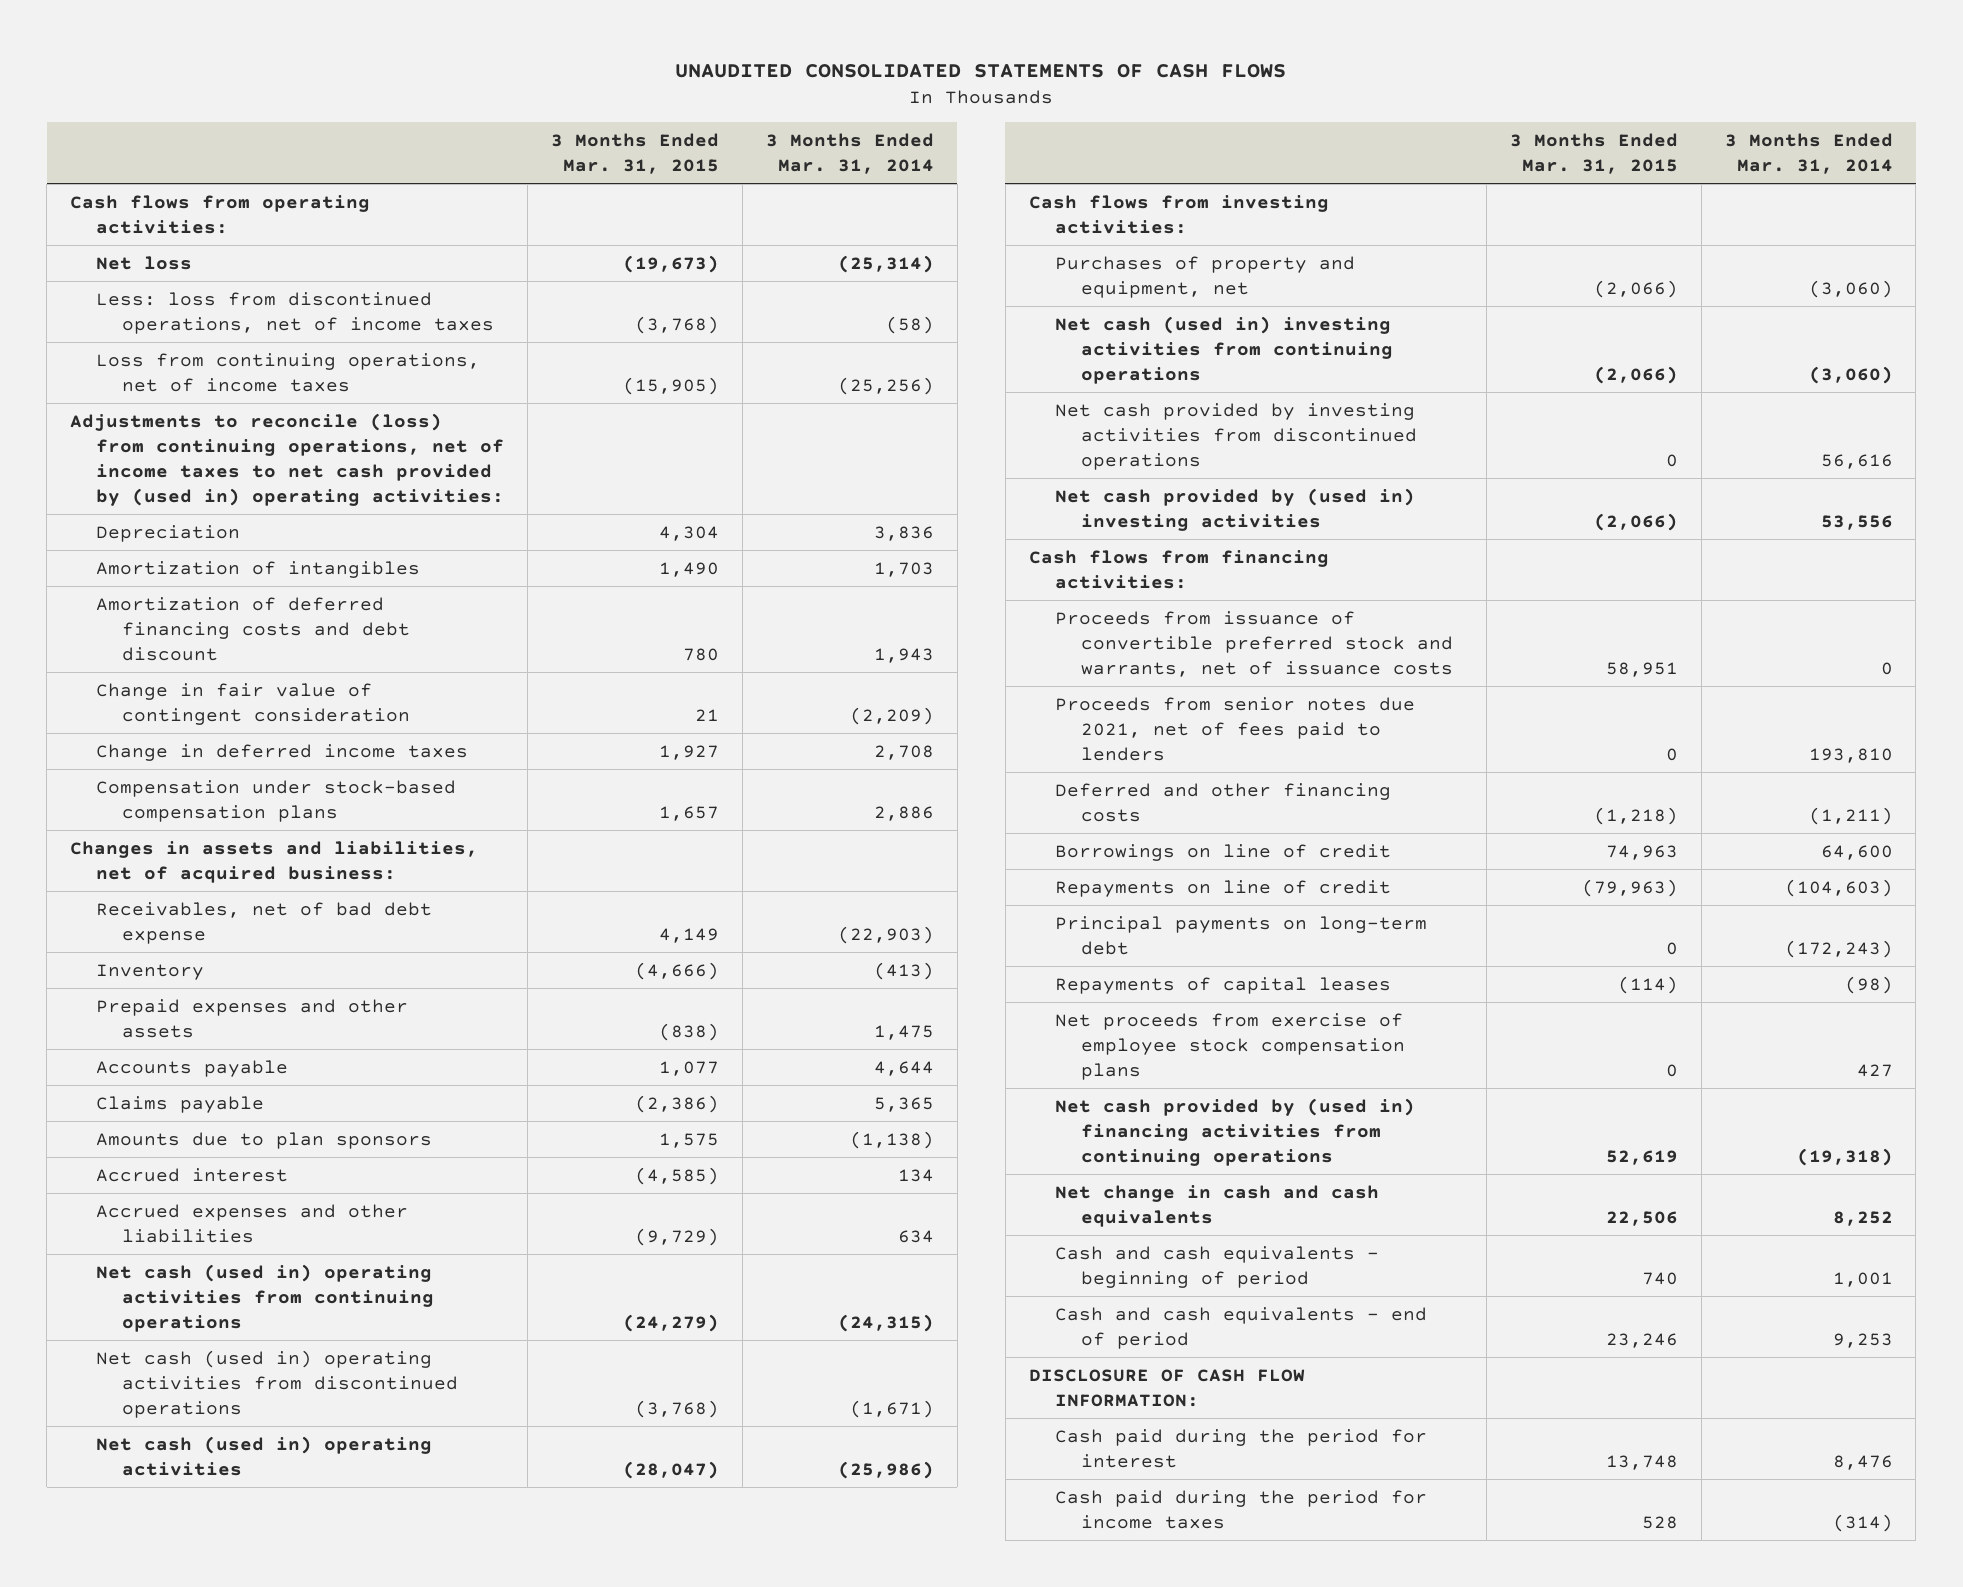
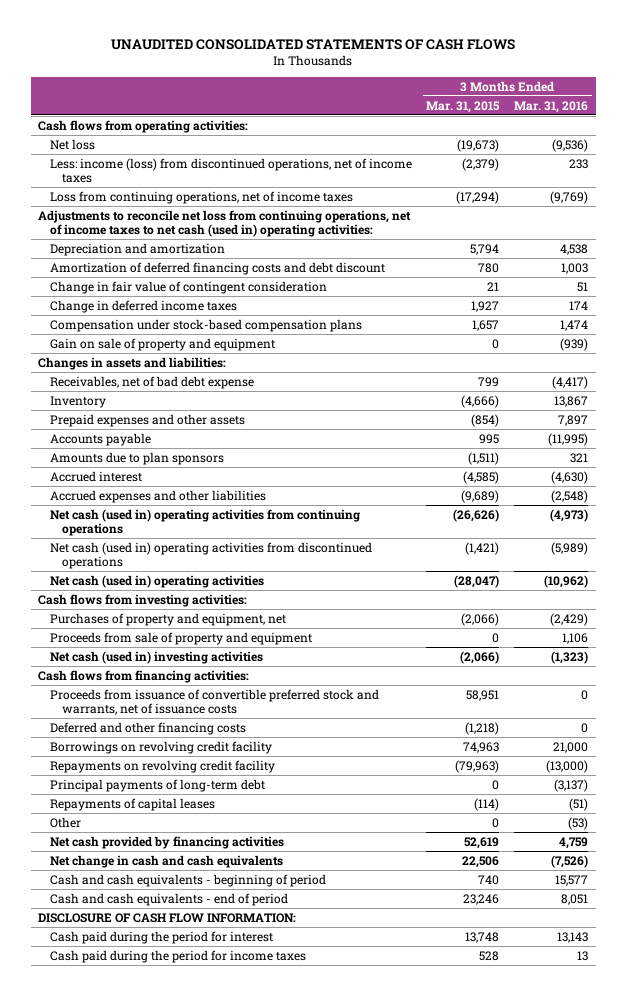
[765,132,934,174] 3 Months Ended Mar. 31, 2014 -> none
none -> [514,100,589,113] Mar. 31, 2016
[96,560,421,578] Amortization of intangibles -> none
[96,291,495,334] Less: loss from discontinued operations, net of income taxes -> [49,157,412,183] Less: income (loss) from discontinued operations, net of income taxes
[634,315,719,334] (3,768) -> [462,157,500,171] (2,379)
[622,376,719,395] (15,905) -> [456,190,500,204] (17,294)
[69,412,505,506] Adjustments to reconcile (loss) from continuing operations, net of income taxes to net cash provided by (used in) operating activities: -> [37,209,411,237] Adjustments to reconcile net loss from continuing operations, net of income taxes to net cash (used in) operating activities:
[96,524,241,542] Depreciation -> [49,242,225,256] Depreciation and amortization
[658,525,719,541] 4,304 -> [470,243,500,255] 5,794
none -> [49,337,275,351] Gain on sale of property and equipment
[69,840,478,883] Changes in assets and liabilities, net of acquired business: -> [37,356,226,370] Changes in assets and liabilities:
[658,927,719,943] 4,149 -> [478,376,500,387] 799
[96,1095,265,1113] Claims payable -> none
[658,1022,719,1041] (838) -> [471,413,500,427] (854)
[658,1060,719,1076] 1,077 -> [479,433,500,444] 995
[658,1132,719,1148] 1,575 -> [468,451,500,465] (1,511)
[634,1227,719,1246] (9,729) -> [461,489,500,503] (9,689)
[622,1313,719,1332] (24,279) -> [453,508,500,522] (26,626)
[634,1399,719,1418] (3,768) -> [465,541,500,555] (1,421)
[1055,315,1394,384] Net cash (used in) investing activities from continuing operations -> none
[1055,402,1418,470] Net cash provided by investing activities from discontinued operations -> none
none -> [49,631,312,645] Proceeds from sale of property and equipment
[1055,487,1416,531] Net cash provided by (used in) investing activities -> [49,650,263,664] Net cash (used in) investing activities
[1055,696,1416,761] Proceeds from senior notes due 2021, net of fees paid to lenders -> none
[1055,843,1392,861] Borrowings on line of credit -> [49,740,272,754] Borrowings on revolving credit facility
[1055,879,1392,897] Repayments on line of credit -> [49,759,275,773] Repayments on revolving credit facility
[1055,915,1428,955] Principal payments on long-term debt -> [49,778,265,792] Principal payments of long-term debt
[1055,1012,1406,1080] Net proceeds from exercise of employee stock compensation plans -> none
none -> [49,816,81,828] Other
[1055,1097,1416,1166] Net cash provided by (used in) financing activities from continuing operations -> [49,835,284,849] Net cash provided by financing activities

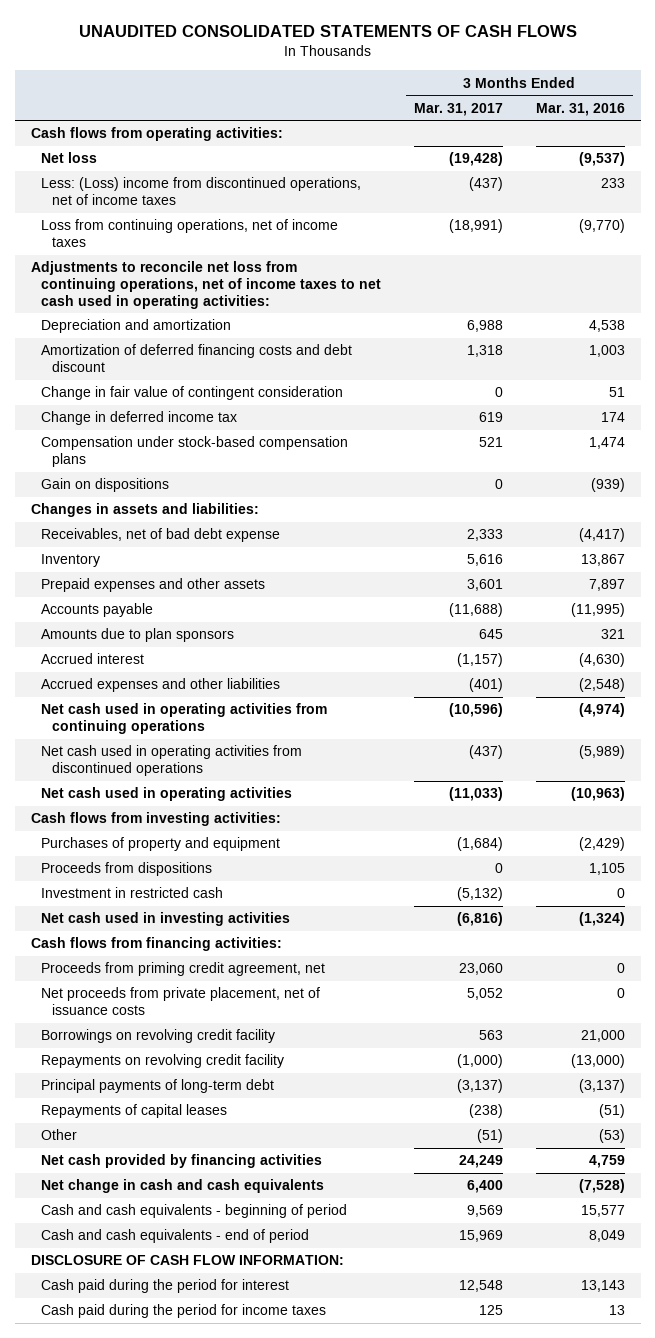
[426,100,501,113] Mar. 31, 2015 -> none
none -> [413,102,503,116] Mar. 31, 2017
[552,138,589,152] (9,536) -> [578,152,625,167] (9,537)
[49,157,412,183] Less: income (loss) from discontinued operations, net of income taxes -> [41,177,362,206] Less: (Loss) income from discontinued operations, net of income taxes
[550,190,589,204] (9,769) -> [578,219,625,234] (9,770)
[37,209,411,237] Adjustments to reconcile net loss from continuing operations, net of income taxes to net cash (used in) operating activities: -> [30,261,382,309] Adjustments to reconcile net loss from continuing operations, net of income taxes to net cash used in operating activities:
[49,299,237,313] Change in deferred income taxes -> [41,411,238,426] Change in deferred income tax
[49,337,275,351] Gain on sale of property and equipment -> [41,478,170,493] Gain on dispositions
[49,508,360,536] Net cash (used in) operating activities from continuing operations -> [41,703,328,735] Net cash used in operating activities from continuing operations
[550,508,589,522] (4,973) -> [578,703,625,718] (4,974)
[49,541,372,569] Net cash (used in) operating activities from discontinued operations -> [41,745,303,777] Net cash used in operating activities from discontinued operations
[49,574,264,588] Net cash (used in) operating activities -> [41,787,293,802] Net cash used in operating activities
[544,574,589,588] (10,962) -> [570,787,625,802] (10,963)
[49,612,286,626] Purchases of property and equipment, net -> [41,837,281,852] Purchases of property and equipment
[49,631,312,645] Proceeds from sale of property and equipment -> [41,862,213,877] Proceeds from dispositions
[562,632,589,644] 1,106 -> [588,863,625,876] 1,105
none -> [41,887,224,899] Investment in restricted cash
[49,650,263,664] Net cash (used in) investing activities -> [41,912,291,927] Net cash used in investing activities
[551,650,589,664] (1,323) -> [578,912,625,927] (1,324)
[49,688,379,715] Proceeds from issuance of convertible preferred stock and warrants, net of issuance costs -> none
[49,721,246,735] Deferred and other financing costs -> none
none -> [41,962,326,977] Proceeds from priming credit agreement, net
none -> [41,987,321,1016] Net proceeds from private placement, net of issuance costs
[551,854,589,868] (7,526) -> [578,1179,625,1194] (7,528)
[561,893,589,905] 8,051 -> [588,1230,625,1243] 8,049

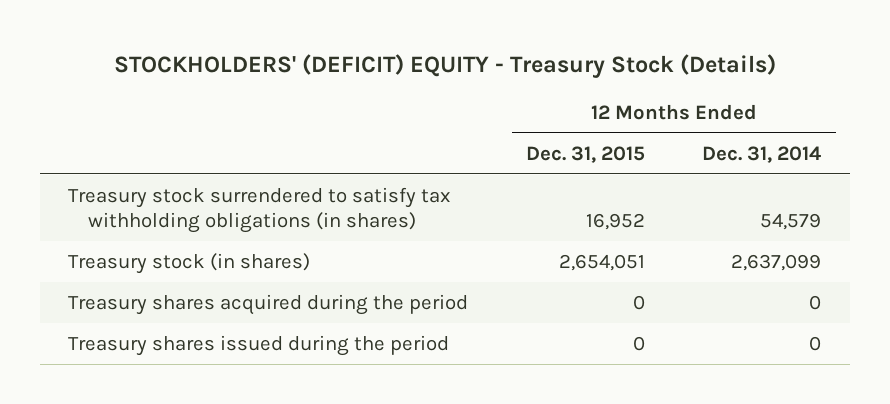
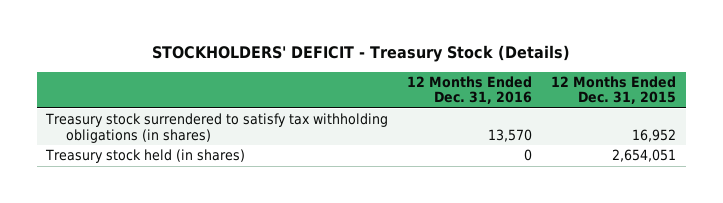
[113,53,776,78] STOCKHOLDERS' (DEFICIT) EQUITY - Treasury Stock (Details) -> [152,44,571,62] STOCKHOLDERS' DEFICIT - Treasury Stock (Details)
[702,145,822,163] Dec. 31, 2014 -> none
none -> [407,75,533,105] 12 Months Ended Dec. 31, 2016
[68,293,469,315] Treasury shares acquired during the period -> none
[68,334,450,356] Treasury shares issued during the period -> none
[68,252,311,274] Treasury stock (in shares) -> [45,149,246,164] Treasury stock held (in shares)

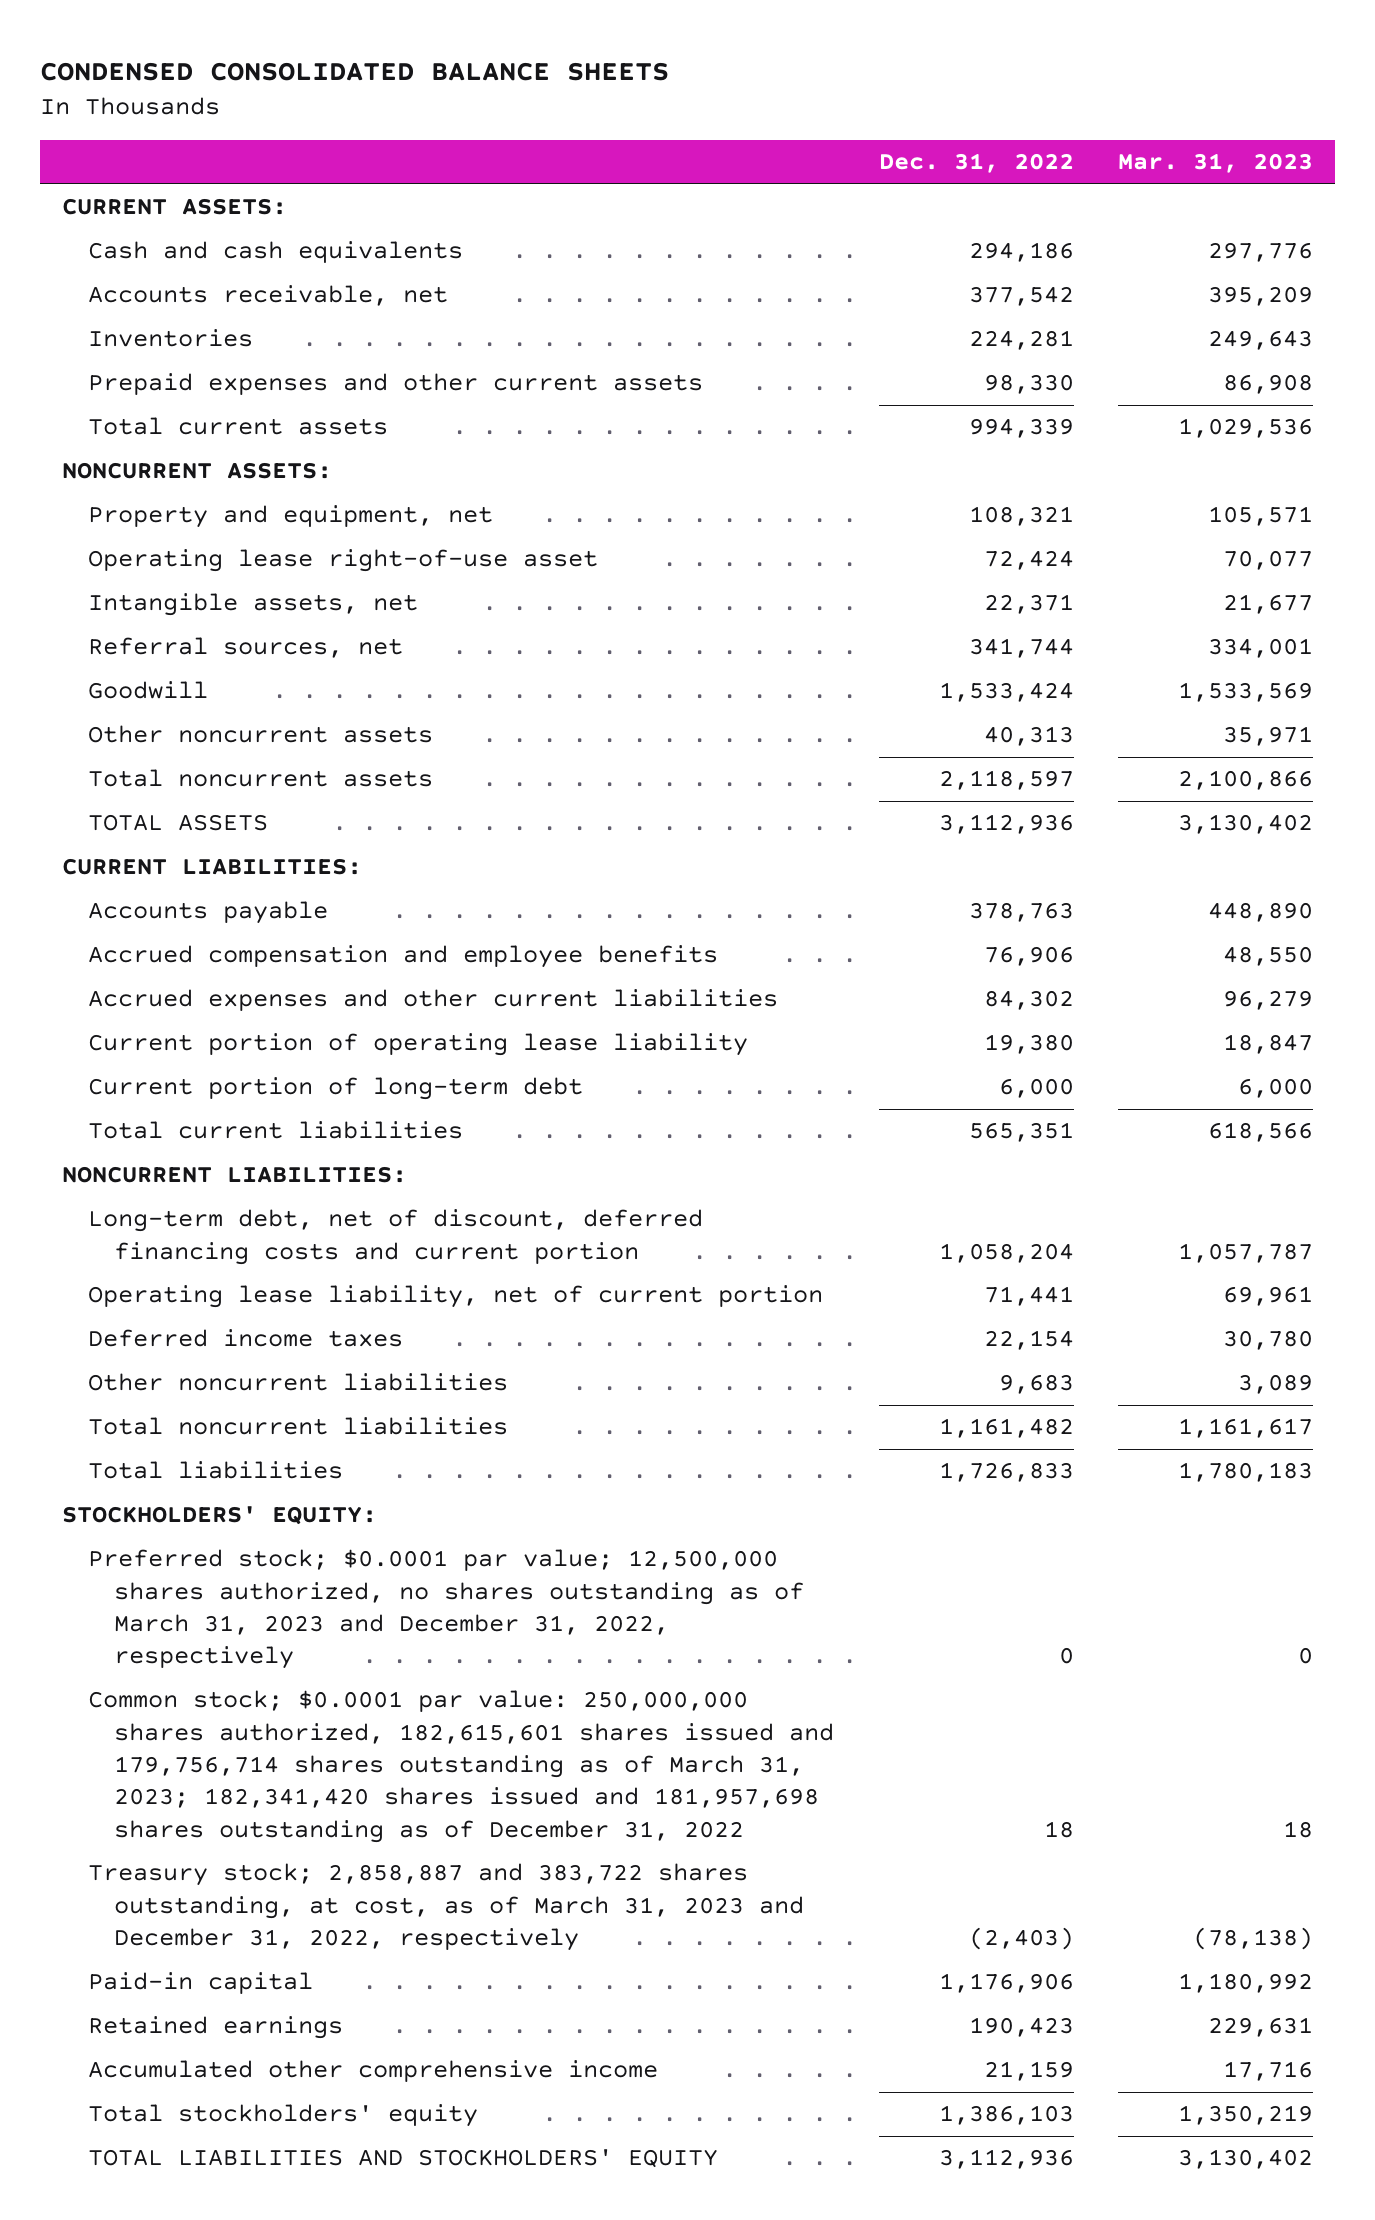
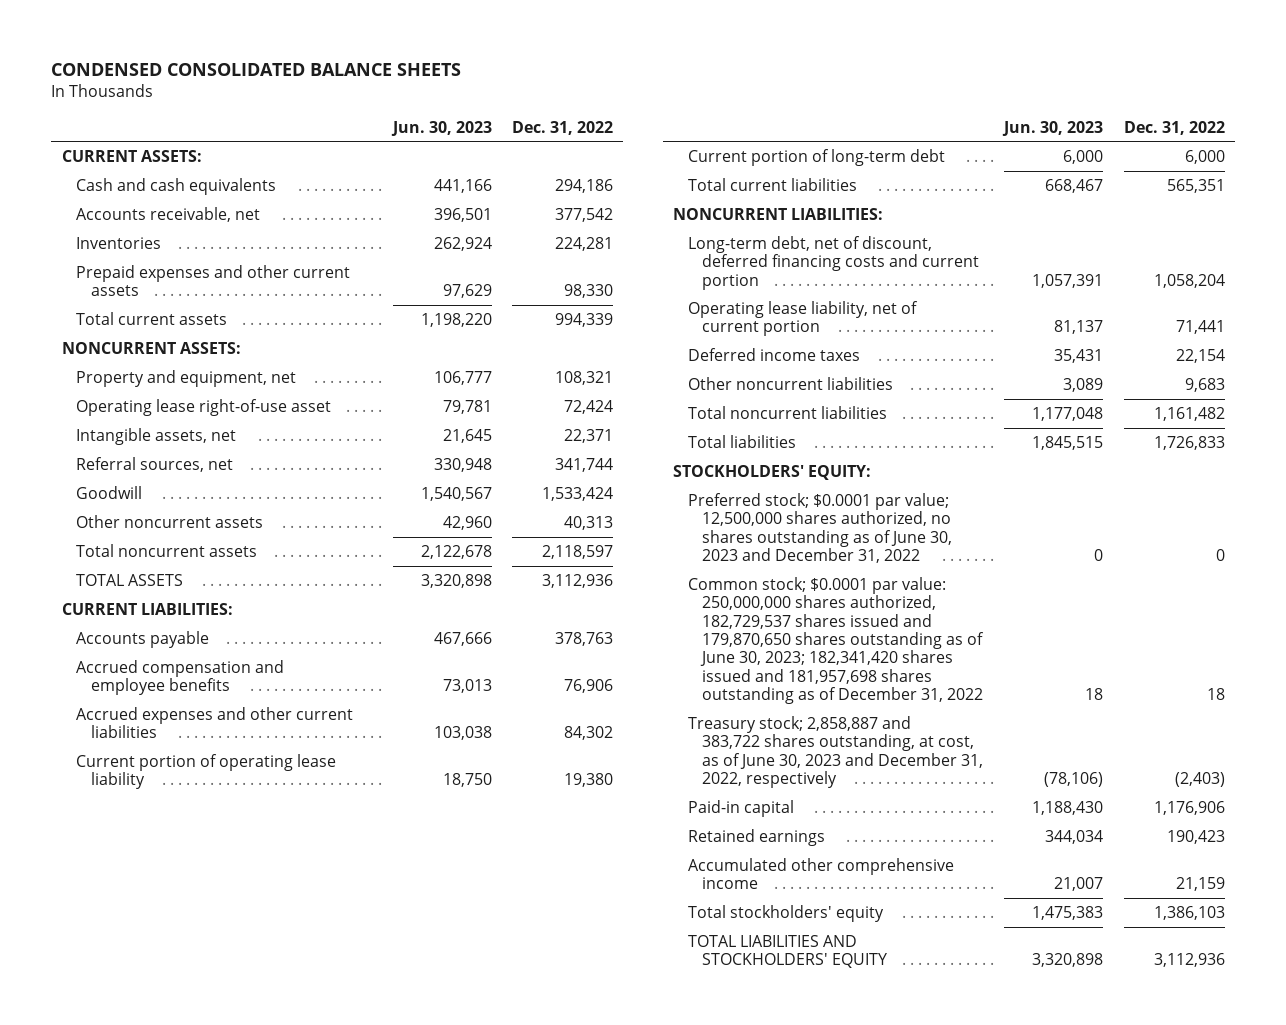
[1117,153,1313,174] Mar. 31, 2023 -> none
none -> [390,120,492,136] Jun. 30, 2023
[88,1549,805,1670] Preferred stock; $0.0001 par value; 12,500,000 shares authorized, no shares outstanding as of March 31, 2023 and December 31, 2022, respectively -> [687,492,953,563] Preferred stock; $0.0001 par value; 12,500,000 shares authorized, no shares outstanding as of June 30, 2023 and December 31, 2022
[88,1690,835,1843] Common stock; $0.0001 par value: 250,000,000 shares authorized, 182,615,601 shares issued and 179,756,714 shares outstanding as of March 31, 2023; 182,341,420 shares issued and 181,957,698 shares outstanding as of December 31, 2022 -> [687,576,985,705] Common stock; $0.0001 par value: 250,000,000 shares authorized, 182,729,537 shares issued and 179,870,650 shares outstanding as of June 30, 2023; 182,341,420 shares issued and 181,957,698 shares outstanding as of December 31, 2022
[88,1863,805,1952] Treasury stock; 2,858,887 and 383,722 shares outstanding, at cost, as of March 31, 2023 and December 31, 2022, respectively -> [687,715,984,788] Treasury stock; 2,858,887 and 383,722 shares outstanding, at cost, as of June 30, 2023 and December 31, 2022, respectively

